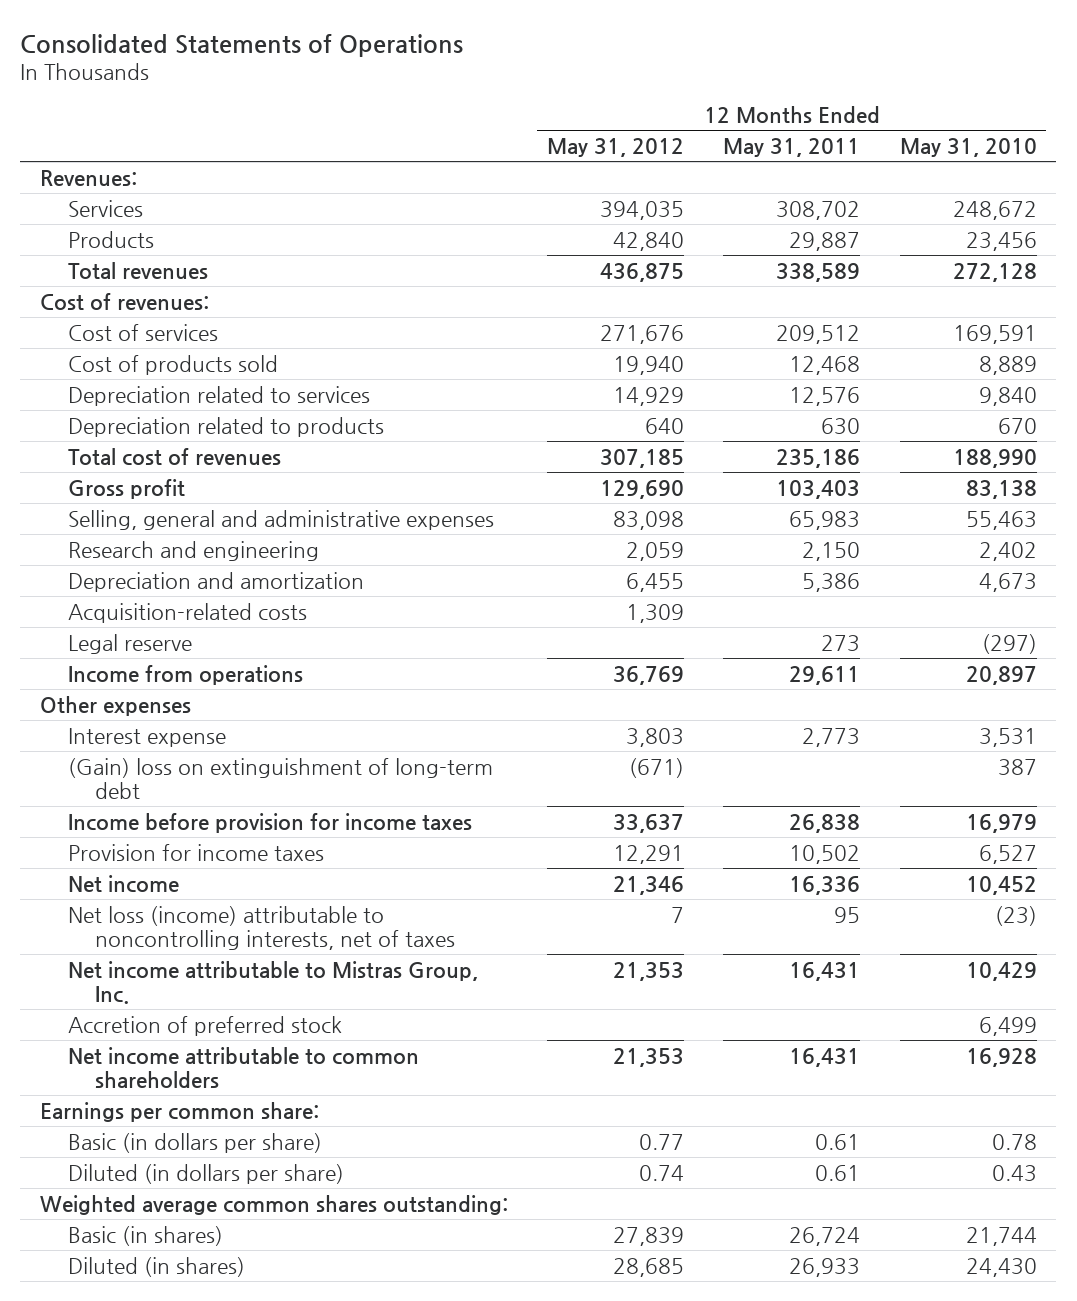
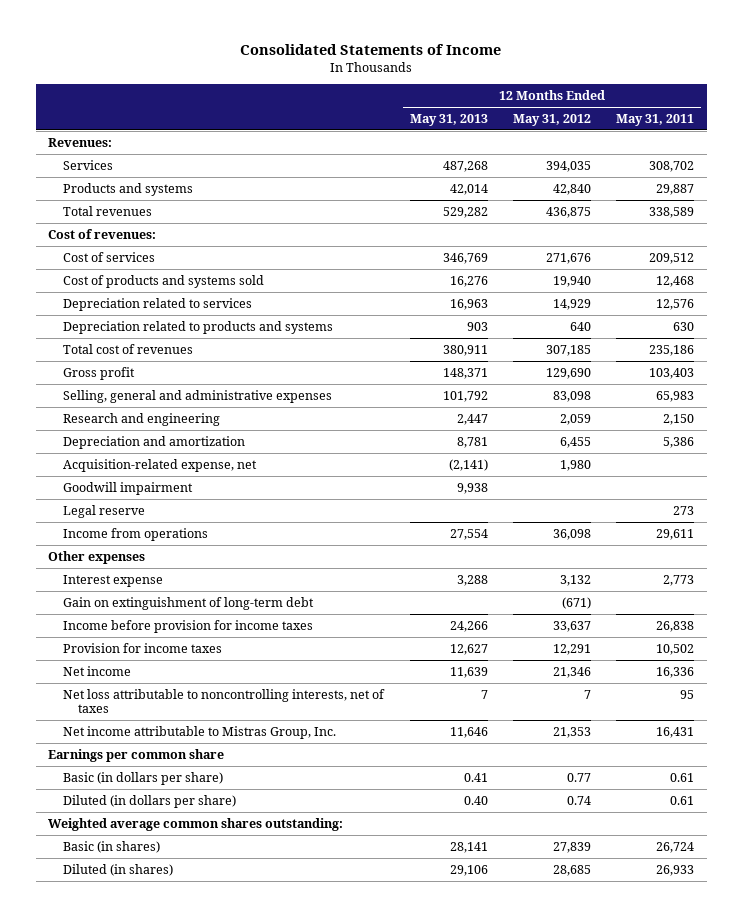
[20,33,464,57] Consolidated Statements of Operations -> [240,44,502,56] Consolidated Statements of Income
[899,137,1037,157] May 31, 2010 -> none
none -> [409,113,488,126] May 31, 2013
[67,230,154,248] Products -> [63,182,194,196] Products and systems
[67,354,278,375] Cost of products sold -> [63,274,265,288] Cost of products and systems sold
[67,416,384,437] Depreciation related to products -> [63,320,334,334] Depreciation related to products and systems
[67,602,307,623] Acquisition-related costs -> [63,458,258,472] Acquisition-related expense, net
[626,603,685,623] 1,309 -> [560,459,592,471] 1,980
none -> [63,481,194,495] Goodwill impairment
[613,665,685,685] 36,769 -> [553,528,592,540] 36,098
[626,727,685,747] 3,803 -> [560,574,592,586] 3,132
[67,757,493,799] (Gain) loss on extinguishment of long-term debt -> [63,596,315,610] Gain on extinguishment of long-term debt
[67,905,456,950] Net loss (income) attributable to noncontrolling interests, net of taxes -> [63,688,386,714] Net loss attributable to noncontrolling interests, net of taxes
[67,1015,342,1036] Accretion of preferred stock -> none
[67,1046,419,1088] Net income attributable to common shareholders -> none
[39,1101,319,1122] Earnings per common share: -> [48,748,225,762] Earnings per common share

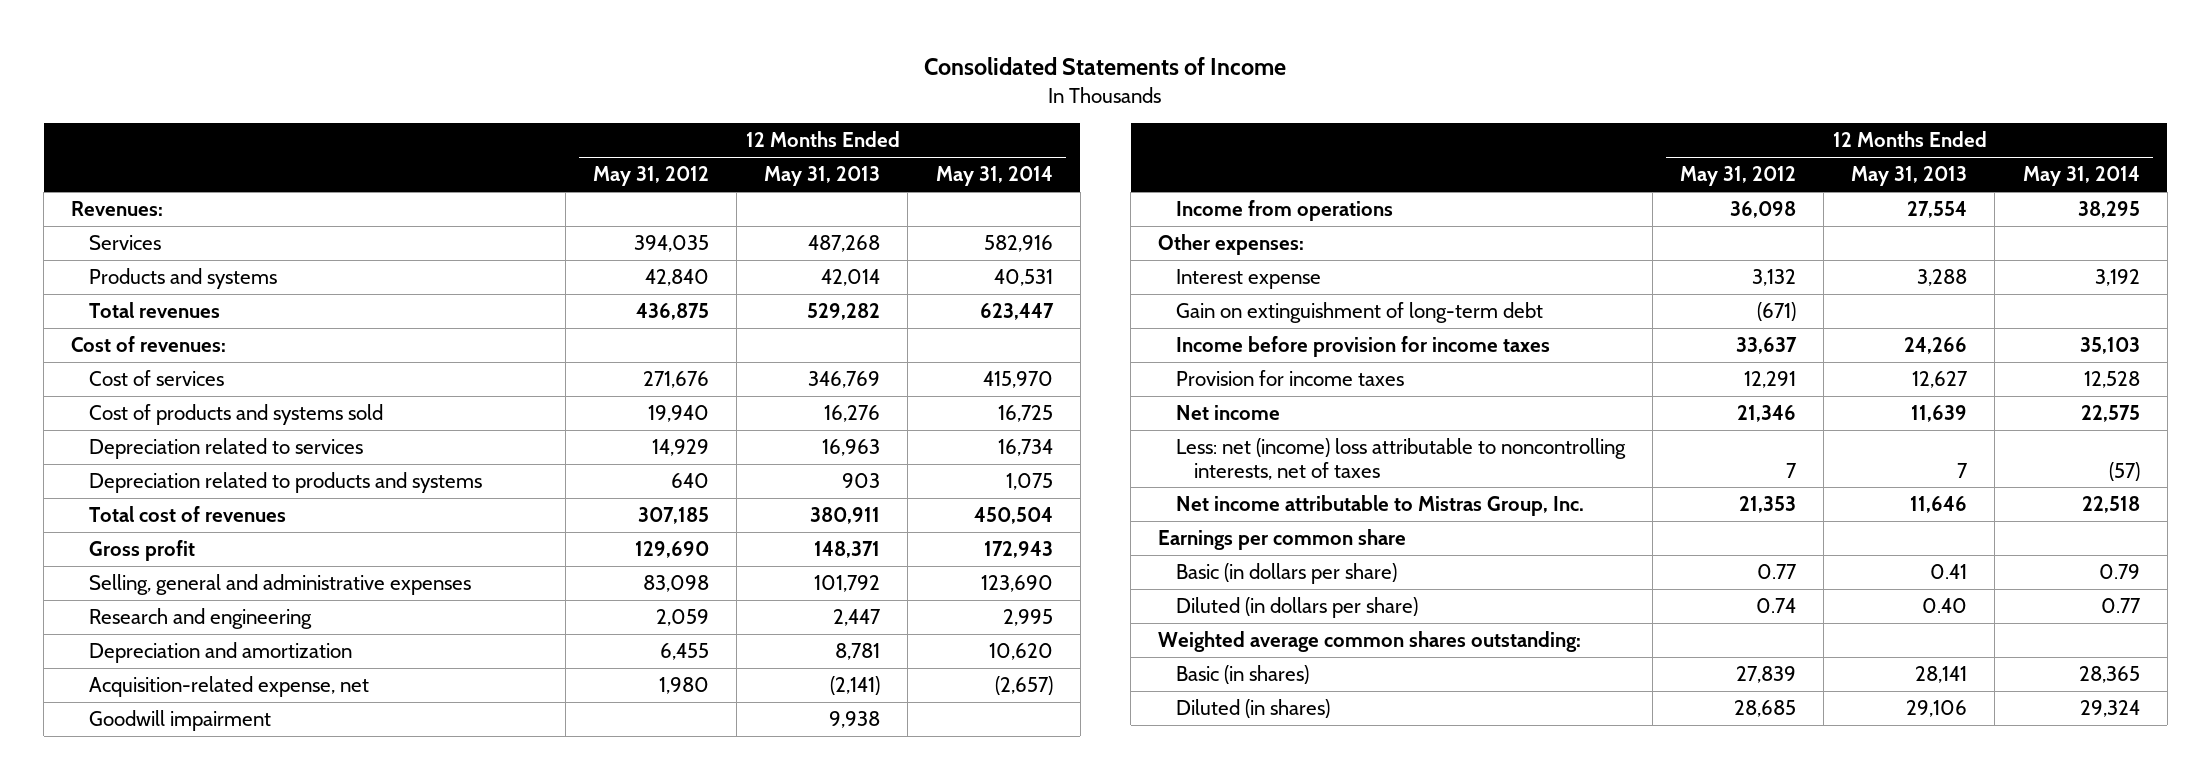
[616,113,695,126] May 31, 2011 -> none
none -> [935,166,1053,187] May 31, 2014
[63,504,146,518] Legal reserve -> none
[48,550,146,564] Other expenses -> [1158,234,1305,256] Other expenses:
[63,688,386,714] Net loss attributable to noncontrolling interests, net of taxes -> [1176,438,1627,480] Less: net (income) loss attributable to noncontrolling interests, net of taxes

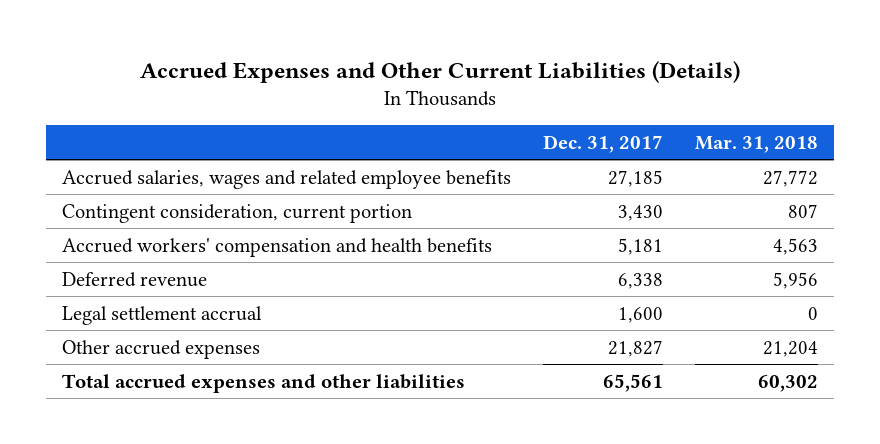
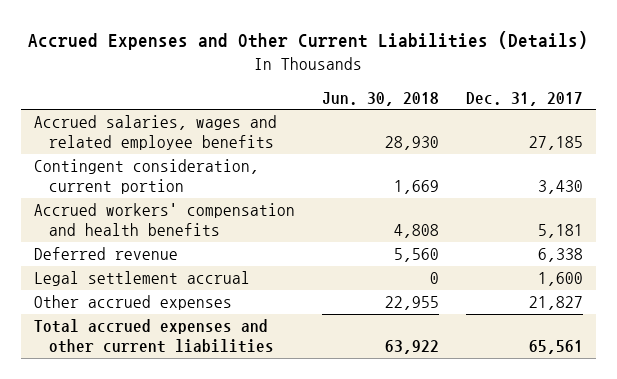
[694,136,818,154] Mar. 31, 2018 -> none
none -> [321,91,439,106] Jun. 30, 2018
[61,373,465,393] Total accrued expenses and other liabilities -> [34,319,274,354] Total accrued expenses and other current liabilities

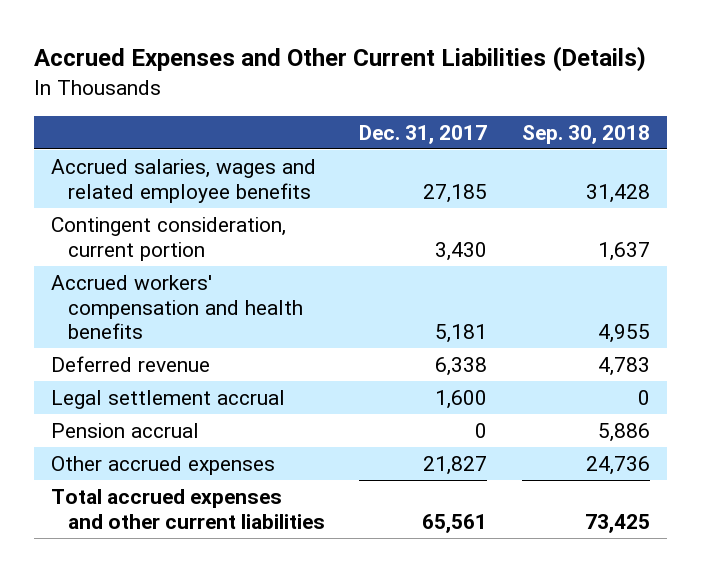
[321,91,439,106] Jun. 30, 2018 -> none
none -> [521,124,650,144] Sep. 30, 2018
none -> [51,422,200,438] Pension accrual

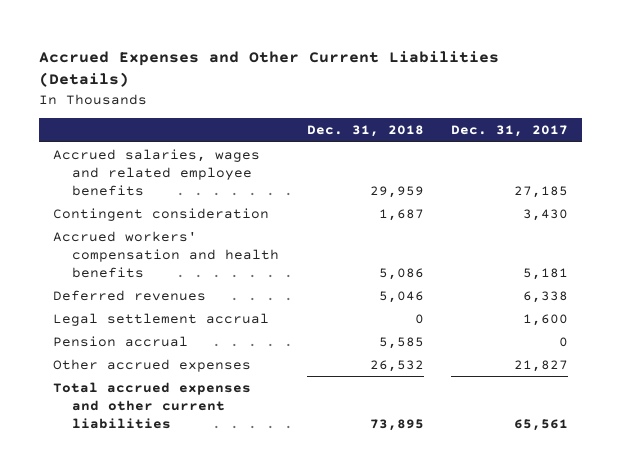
[521,124,650,144] Sep. 30, 2018 -> none
none -> [306,125,424,138] Dec. 31, 2018
[51,216,287,261] Contingent consideration, current portion -> [53,208,270,222] Contingent consideration
[51,355,211,372] Deferred revenue -> [53,290,207,302] Deferred revenues

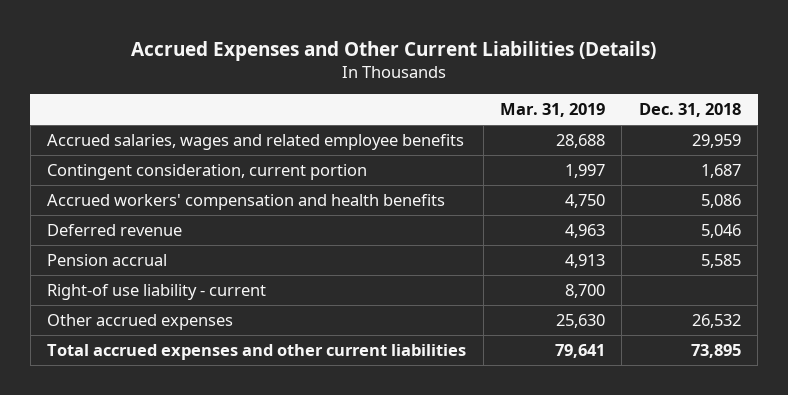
[451,125,569,138] Dec. 31, 2017 -> none
none -> [499,102,605,117] Mar. 31, 2019
[53,208,270,222] Contingent consideration -> [47,164,368,181] Contingent consideration, current portion
[53,313,270,327] Legal settlement accrual -> none
[53,290,207,302] Deferred revenues -> [47,224,183,237] Deferred revenue
none -> [47,284,267,301] Right-of use liability - current

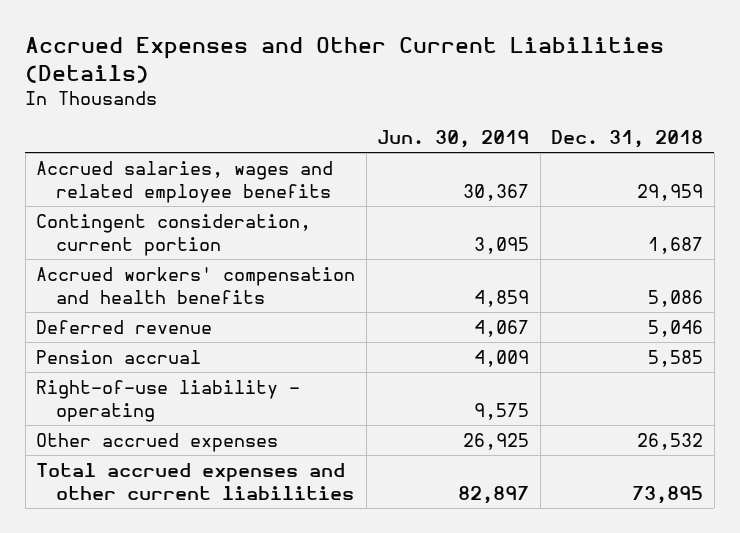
[499,102,605,117] Mar. 31, 2019 -> none
none -> [377,130,530,149] Jun. 30, 2019
[47,284,267,301] Right-of use liability - current -> [36,379,301,422] Right-of-use liability - operating

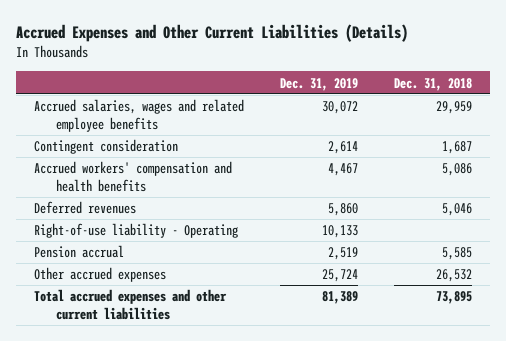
[377,130,530,149] Jun. 30, 2019 -> none
none -> [279,77,358,91] Dec. 31, 2019
[36,213,312,256] Contingent consideration, current portion -> [33,139,178,155] Contingent consideration
[36,319,213,334] Deferred revenue -> [33,201,136,215] Deferred revenues
none -> [33,223,238,239] Right-of-use liability - Operating
[36,379,301,422] Right-of-use liability - operating -> none

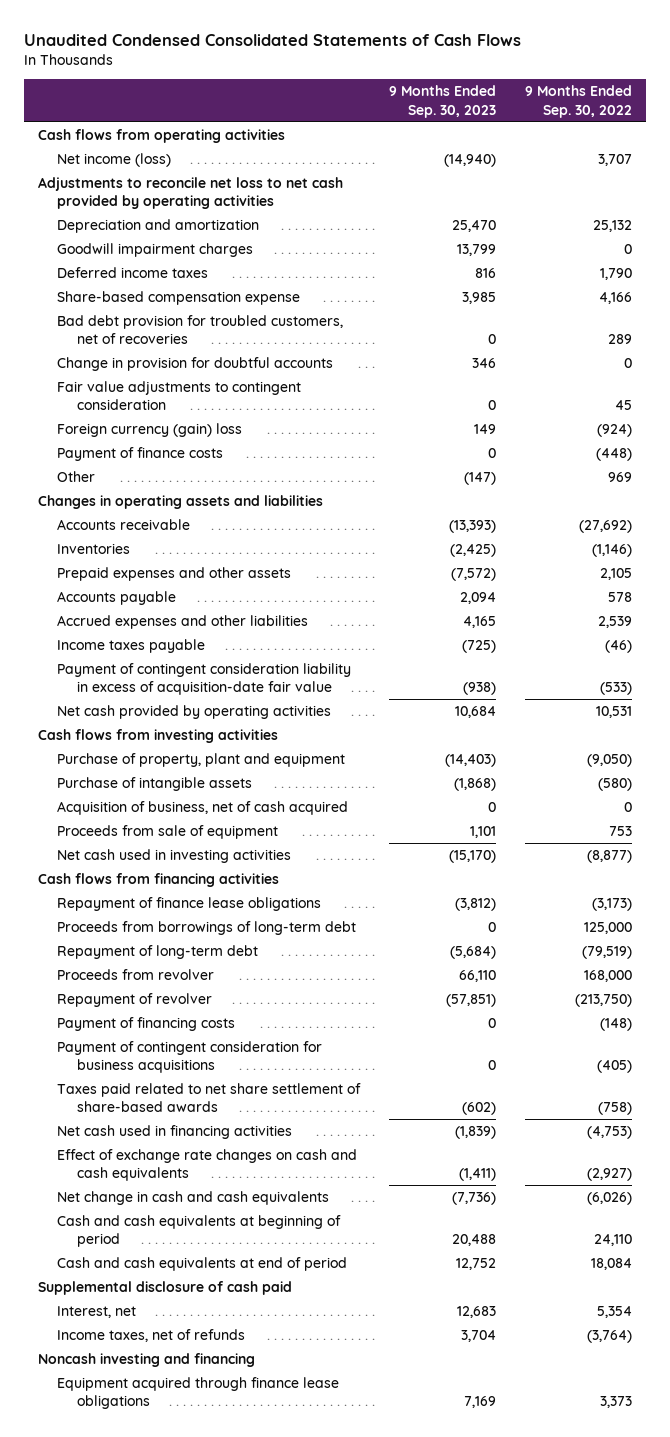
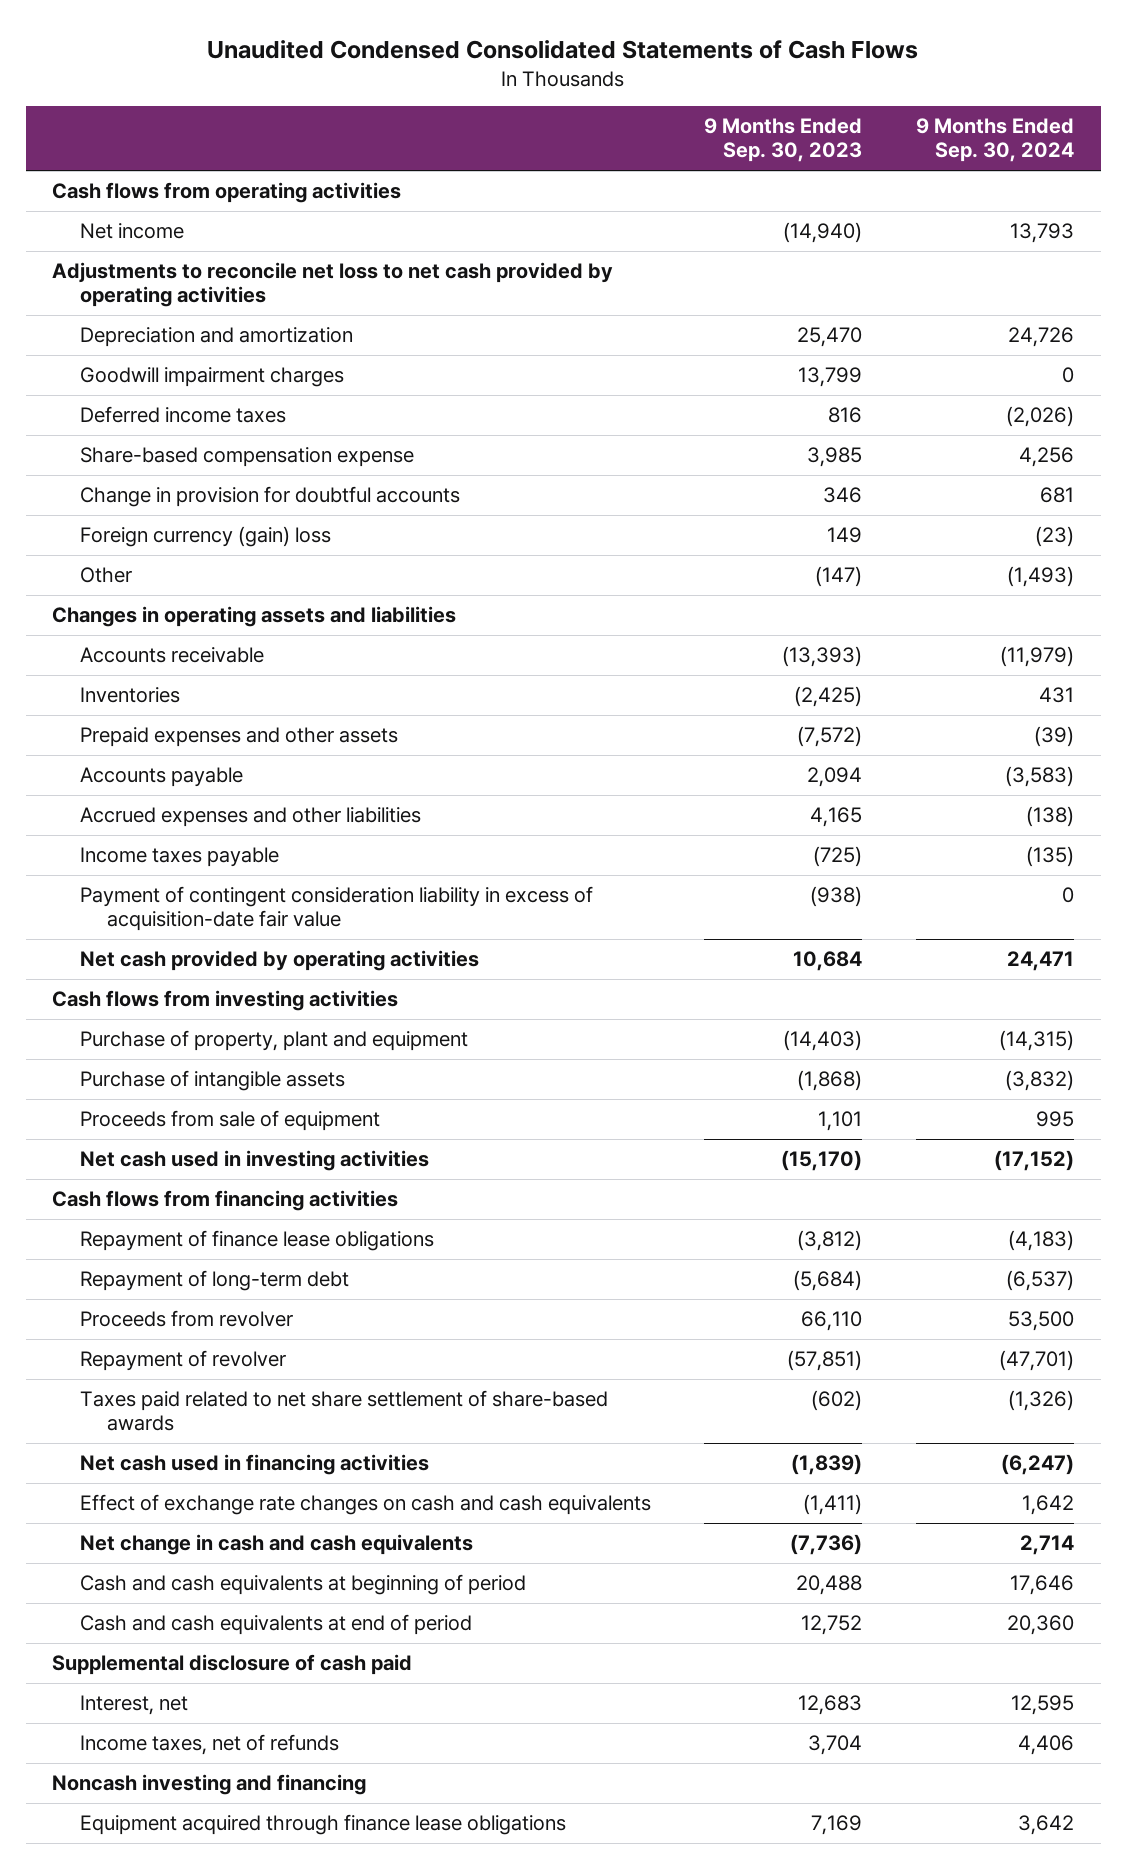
[524,85,632,118] 9 Months Ended Sep. 30, 2022 -> none
none -> [916,118,1075,163] 9 Months Ended Sep. 30, 2024
[57,152,172,167] Net income (loss) -> [79,223,184,240] Net income
[57,314,344,345] Bad debt provision for troubled customers, net of recoveries -> none
[57,380,302,411] Fair value adjustments to contingent consideration -> none
[57,446,224,461] Payment of finance costs -> none
[57,800,349,815] Acquisition of business, net of cash acquired -> none
[57,920,357,935] Proceeds from borrowings of long-term debt -> none
[57,1016,236,1031] Payment of financing costs -> none
[57,1040,323,1074] Payment of contingent consideration for business acquisitions -> none

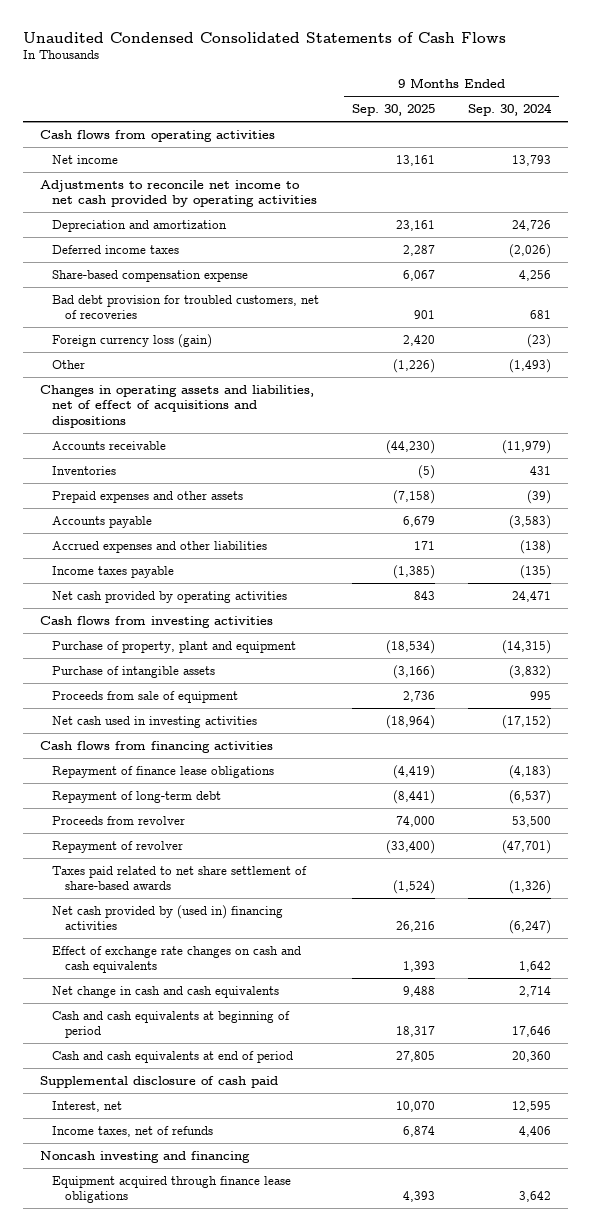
[704,118,863,163] 9 Months Ended Sep. 30, 2023 -> none
none -> [352,104,436,117] Sep. 30, 2025
[52,262,614,308] Adjustments to reconcile net loss to net cash provided by operating activities -> [39,179,318,208] Adjustments to reconcile net income to net cash provided by operating activities
[79,367,344,388] Goodwill impairment charges -> none
[79,486,460,508] Change in provision for doubtful accounts -> [52,294,320,320] Bad debt provision for troubled customers, net of recoveries
[79,526,331,548] Foreign currency (gain) loss -> [52,333,213,348] Foreign currency loss (gain)
[52,606,457,628] Changes in operating assets and liabilities -> [39,384,314,429] Changes in operating assets and liabilities, net of effect of acquisitions and dispositions
[79,886,593,932] Payment of contingent consideration liability in excess of acquisition-date fair value -> none
[79,1454,429,1476] Net cash used in financing activities -> [52,904,284,931] Net cash provided by (used in) financing activities

